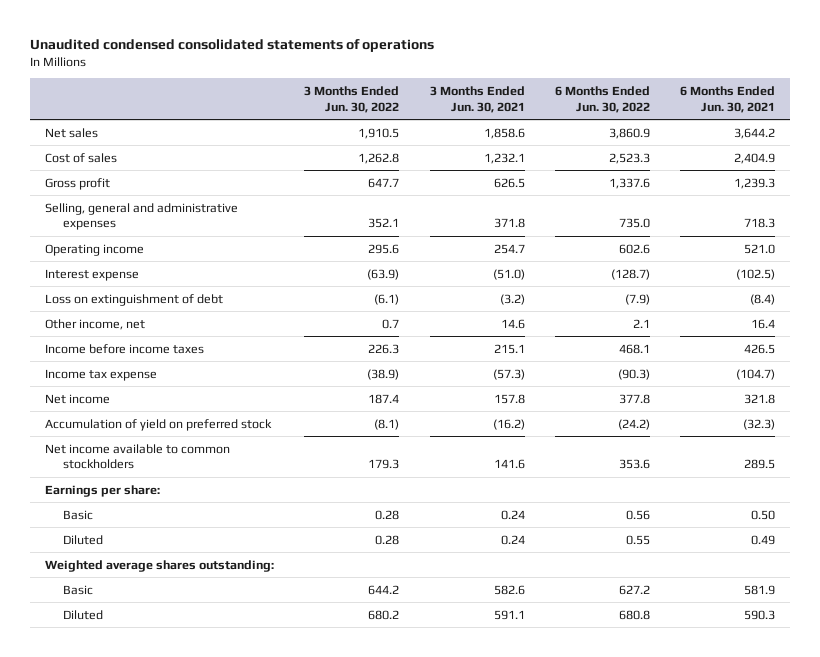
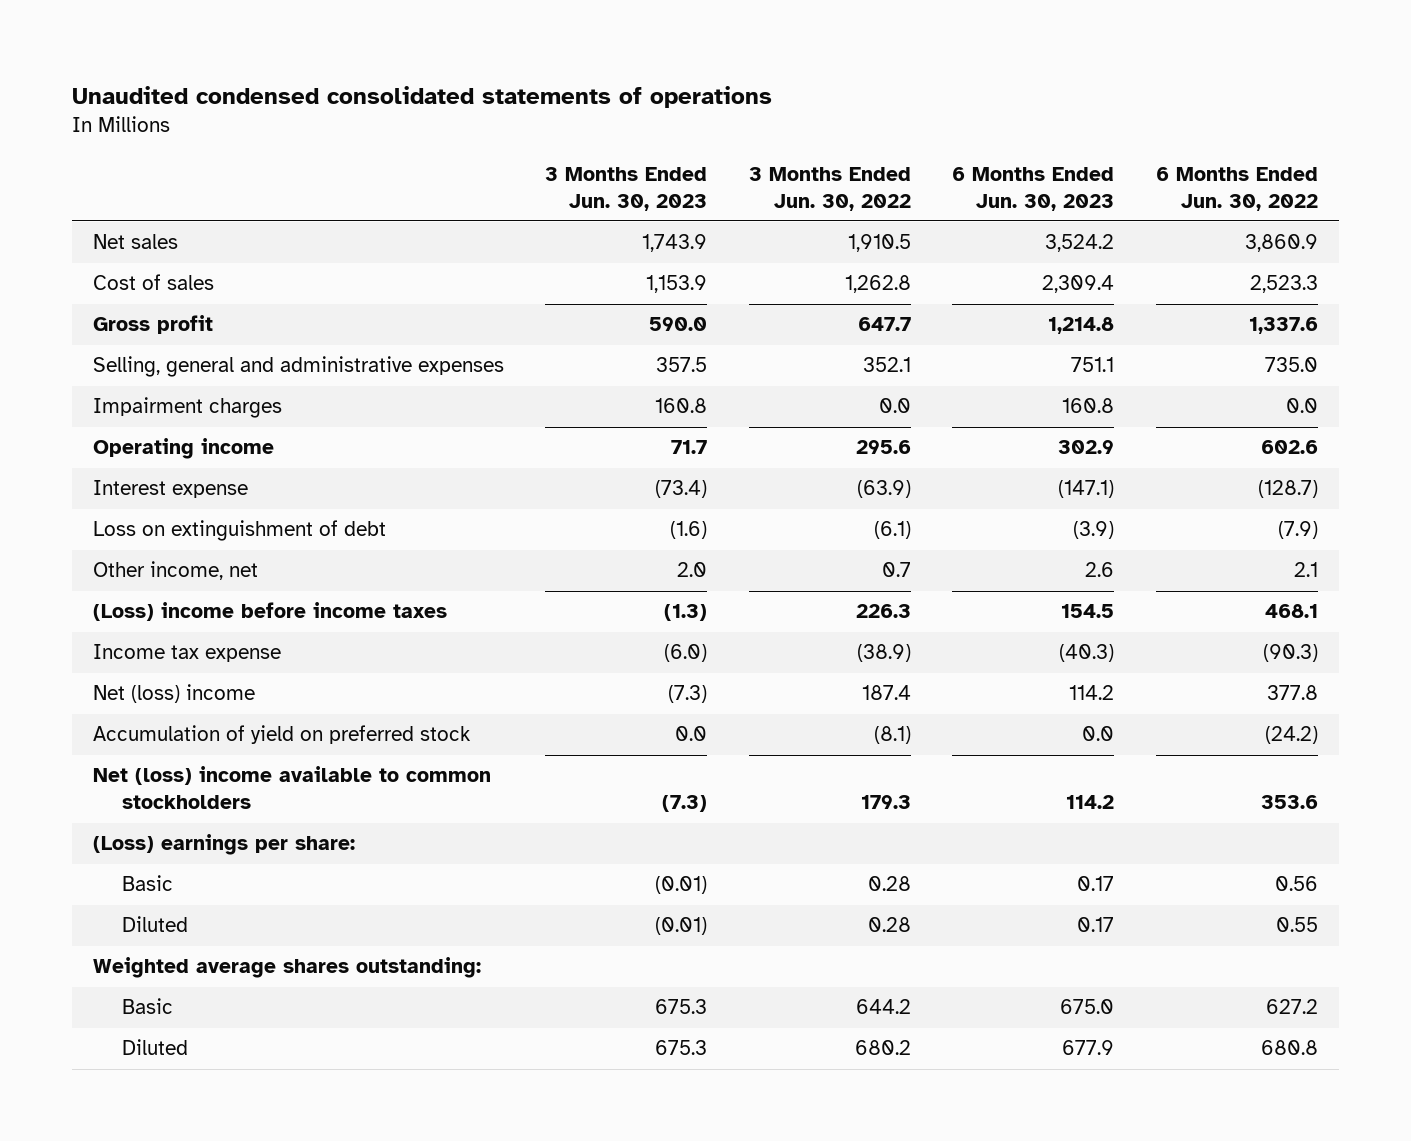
[429,85,525,113] 3 Months Ended Jun. 30, 2021 -> none
[679,85,775,113] 6 Months Ended Jun. 30, 2021 -> none
none -> [545,166,708,211] 3 Months Ended Jun. 30, 2023
none -> [952,166,1115,211] 6 Months Ended Jun. 30, 2023
none -> [92,397,282,419] Impairment charges
[45,343,205,354] Income before income taxes -> [92,602,447,622] (Loss) income before income taxes
[45,393,111,404] Net income -> [92,684,255,704] Net (loss) income
[45,443,231,470] Net income available to common stockholders -> [92,766,491,810] Net (loss) income available to common stockholders
[45,484,161,497] Earnings per share: -> [92,834,355,856] (Loss) earnings per share:

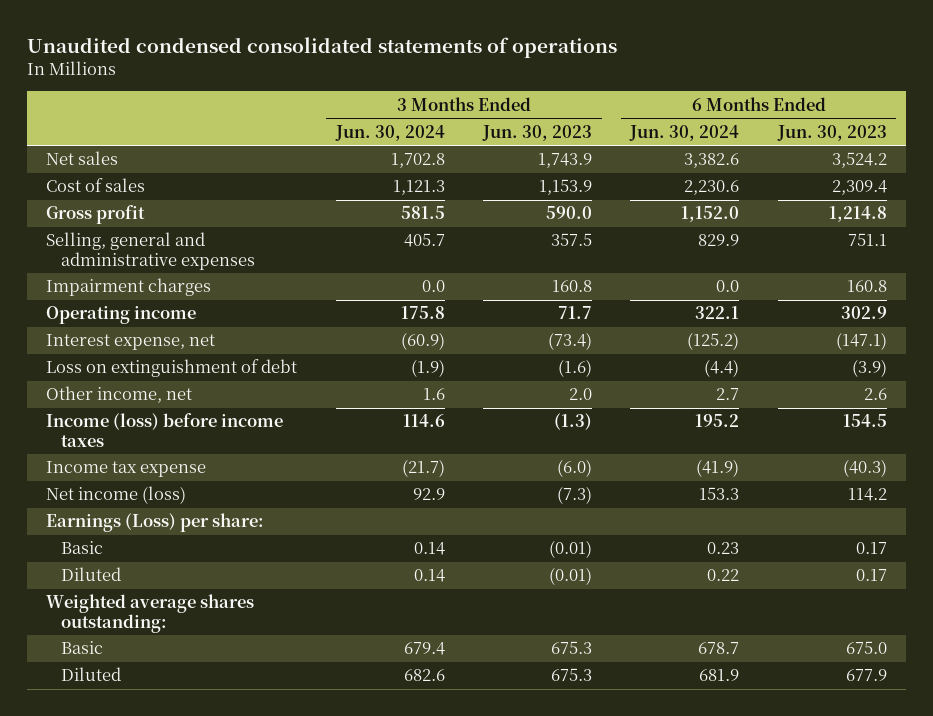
[748,166,911,211] 3 Months Ended Jun. 30, 2022 -> none
[1155,166,1318,211] 6 Months Ended Jun. 30, 2022 -> none
none -> [334,124,445,141] Jun. 30, 2024
none -> [629,124,740,141] Jun. 30, 2024
[92,480,248,499] Interest expense -> [46,334,216,351] Interest expense, net
[92,602,447,622] (Loss) income before income taxes -> [46,413,284,447] Income (loss) before income taxes
[92,725,471,745] Accumulation of yield on preferred stock -> none
[92,766,491,810] Net (loss) income available to common stockholders -> none
[92,684,255,704] Net (loss) income -> [46,486,187,505] Net income (loss)
[92,834,355,856] (Loss) earnings per share: -> [46,513,265,533] Earnings (Loss) per share:

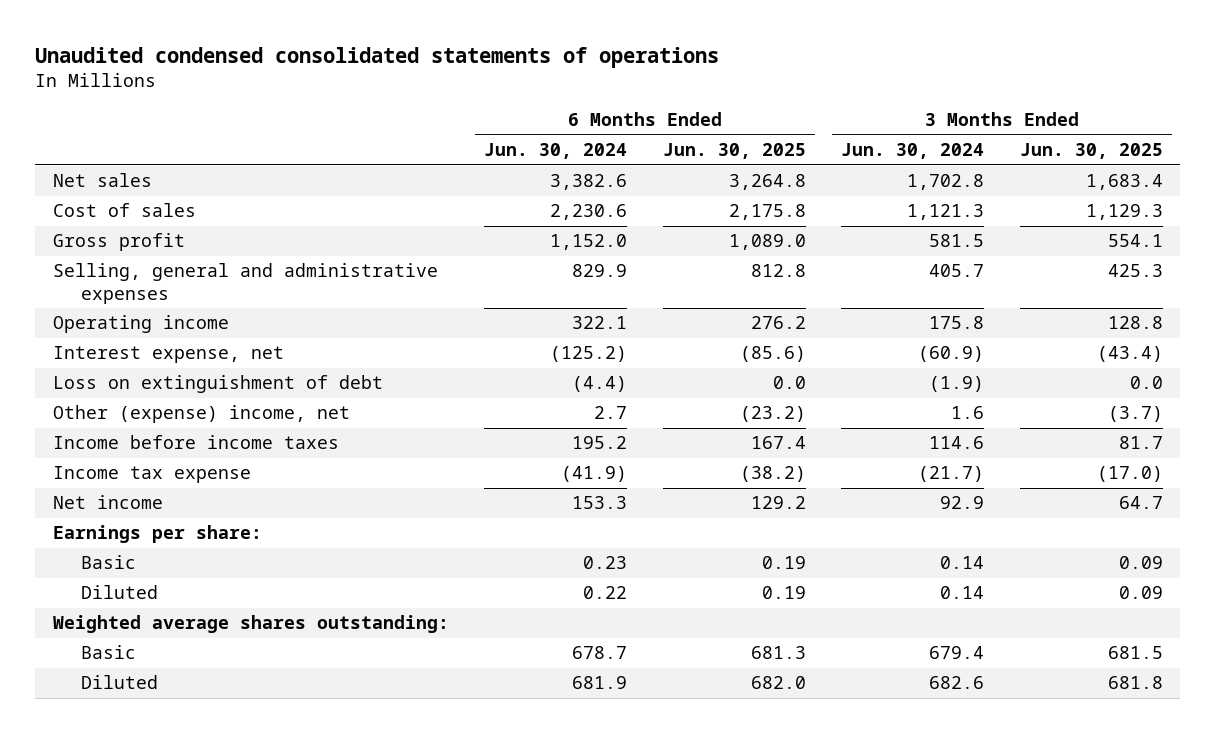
[482,124,593,141] Jun. 30, 2023 -> none
[776,124,887,141] Jun. 30, 2023 -> none
none -> [662,143,806,160] Jun. 30, 2025
none -> [1019,143,1163,160] Jun. 30, 2025
[46,278,212,297] Impairment charges -> none
[46,386,193,404] Other income, net -> [52,405,350,424] Other (expense) income, net
[46,413,284,447] Income (loss) before income taxes -> [52,435,339,450] Income before income taxes
[46,486,187,505] Net income (loss) -> [52,495,163,510] Net income
[46,513,265,533] Earnings (Loss) per share: -> [52,525,262,544] Earnings per share:

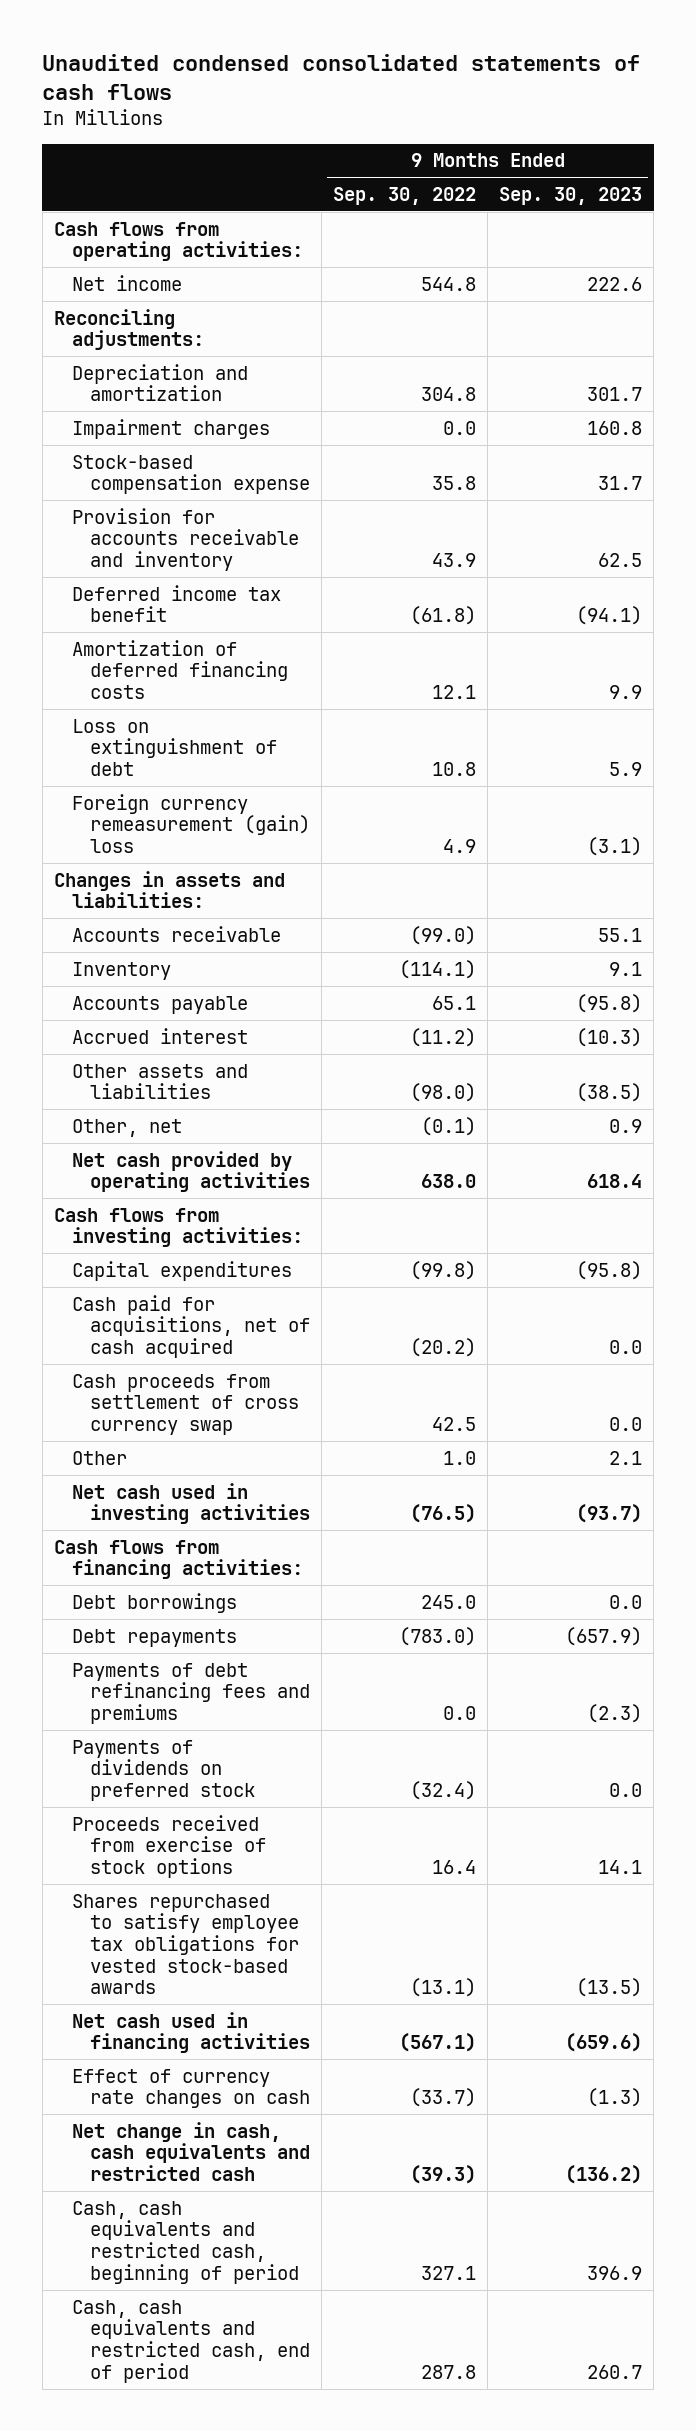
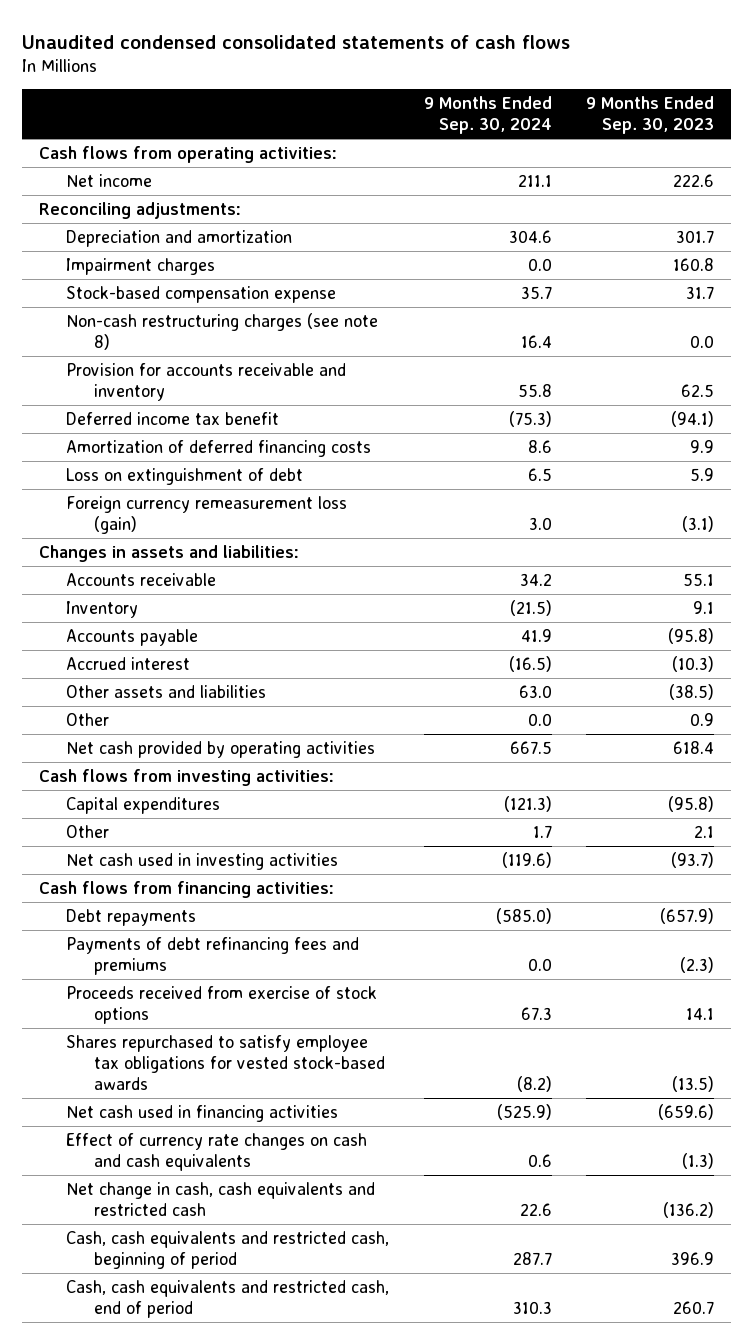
[332,186,476,205] Sep. 30, 2022 -> none
none -> [423,96,552,135] 9 Months Ended Sep. 30, 2024
none -> [66,312,379,350] Non-cash restructuring charges (see note 8)
[71,793,310,853] Foreign currency remeasurement (gain) loss -> [66,495,348,534] Foreign currency remeasurement loss (gain)
[71,1118,182,1137] Other, net -> [66,712,110,726] Other
[71,1294,310,1358] Cash paid for acquisitions, net of cash acquired -> none
[71,1373,299,1435] Cash proceeds from settlement of cross currency swap -> none
[71,1592,237,1613] Debt borrowings -> none
[71,1739,255,1801] Payments of dividends on preferred stock -> none
[71,2068,310,2109] Effect of currency rate changes on cash -> [66,1132,368,1171] Effect of currency rate changes on cash and cash equivalents

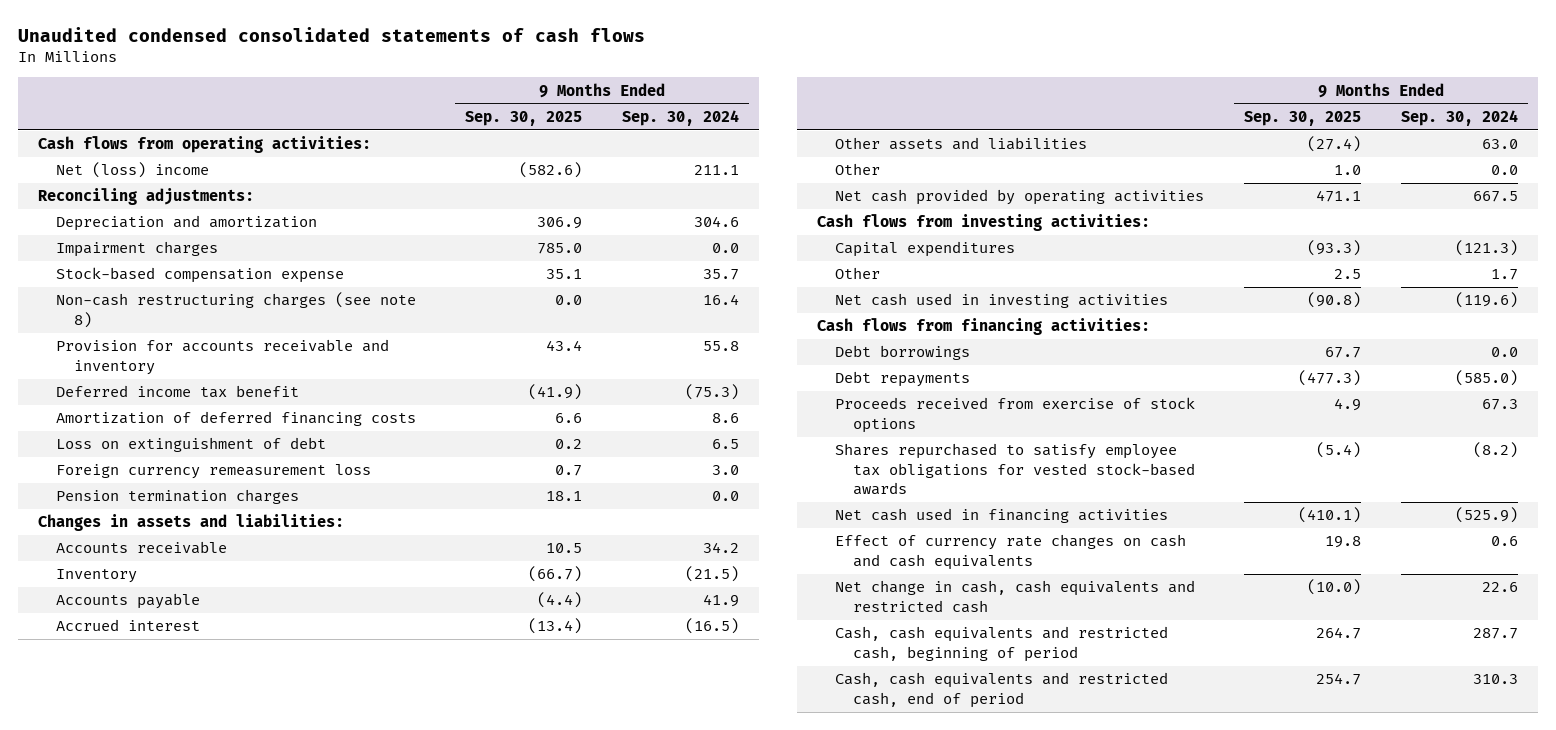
[586,96,715,135] 9 Months Ended Sep. 30, 2023 -> none
none -> [464,110,582,126] Sep. 30, 2025
[66,173,153,187] Net income -> [55,162,209,179] Net (loss) income
[66,495,348,534] Foreign currency remeasurement loss (gain) -> [55,464,371,480] Foreign currency remeasurement loss
none -> [55,489,299,505] Pension termination charges
none -> [834,345,970,361] Debt borrowings
[66,936,360,975] Payments of debt refinancing fees and premiums -> none

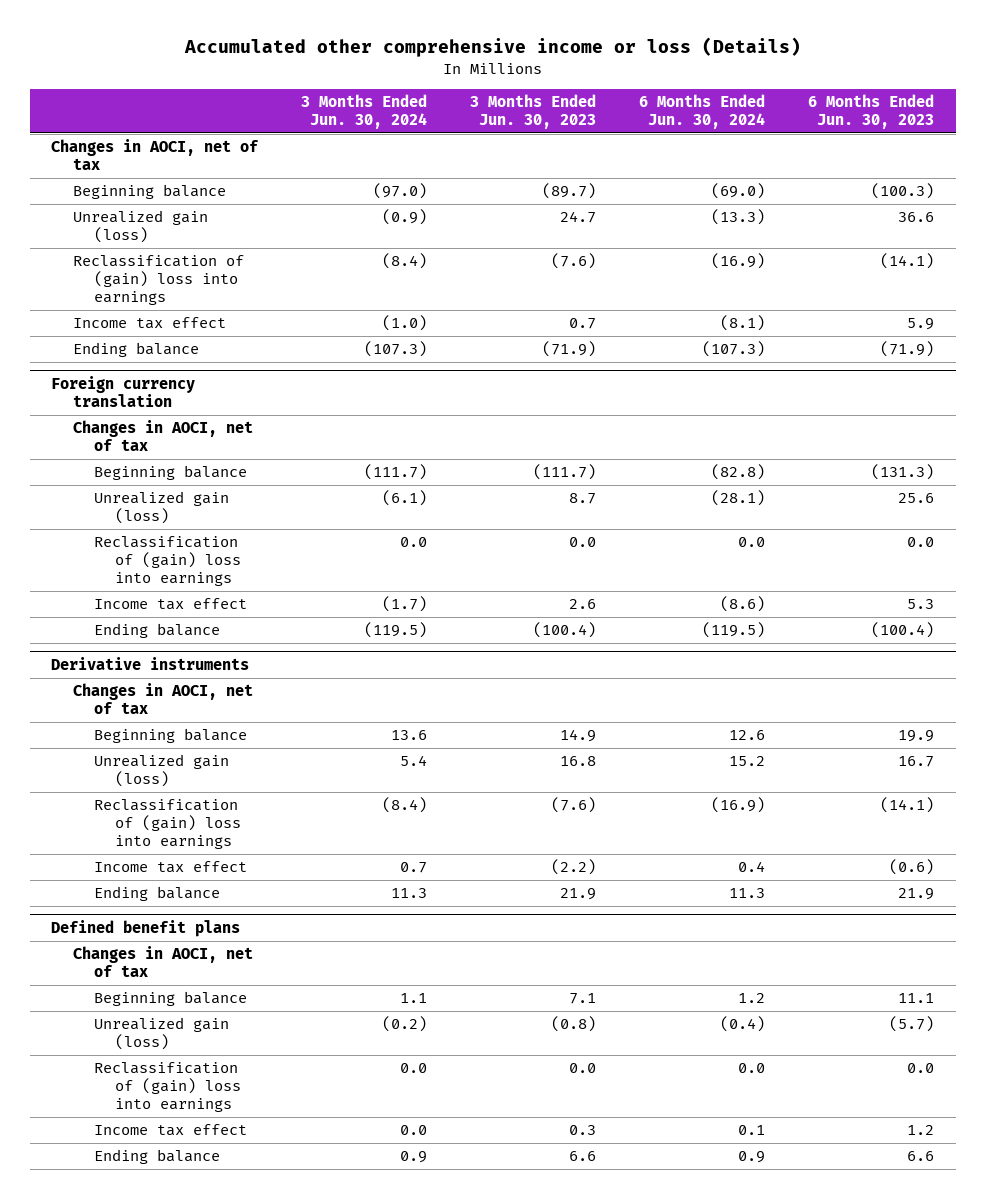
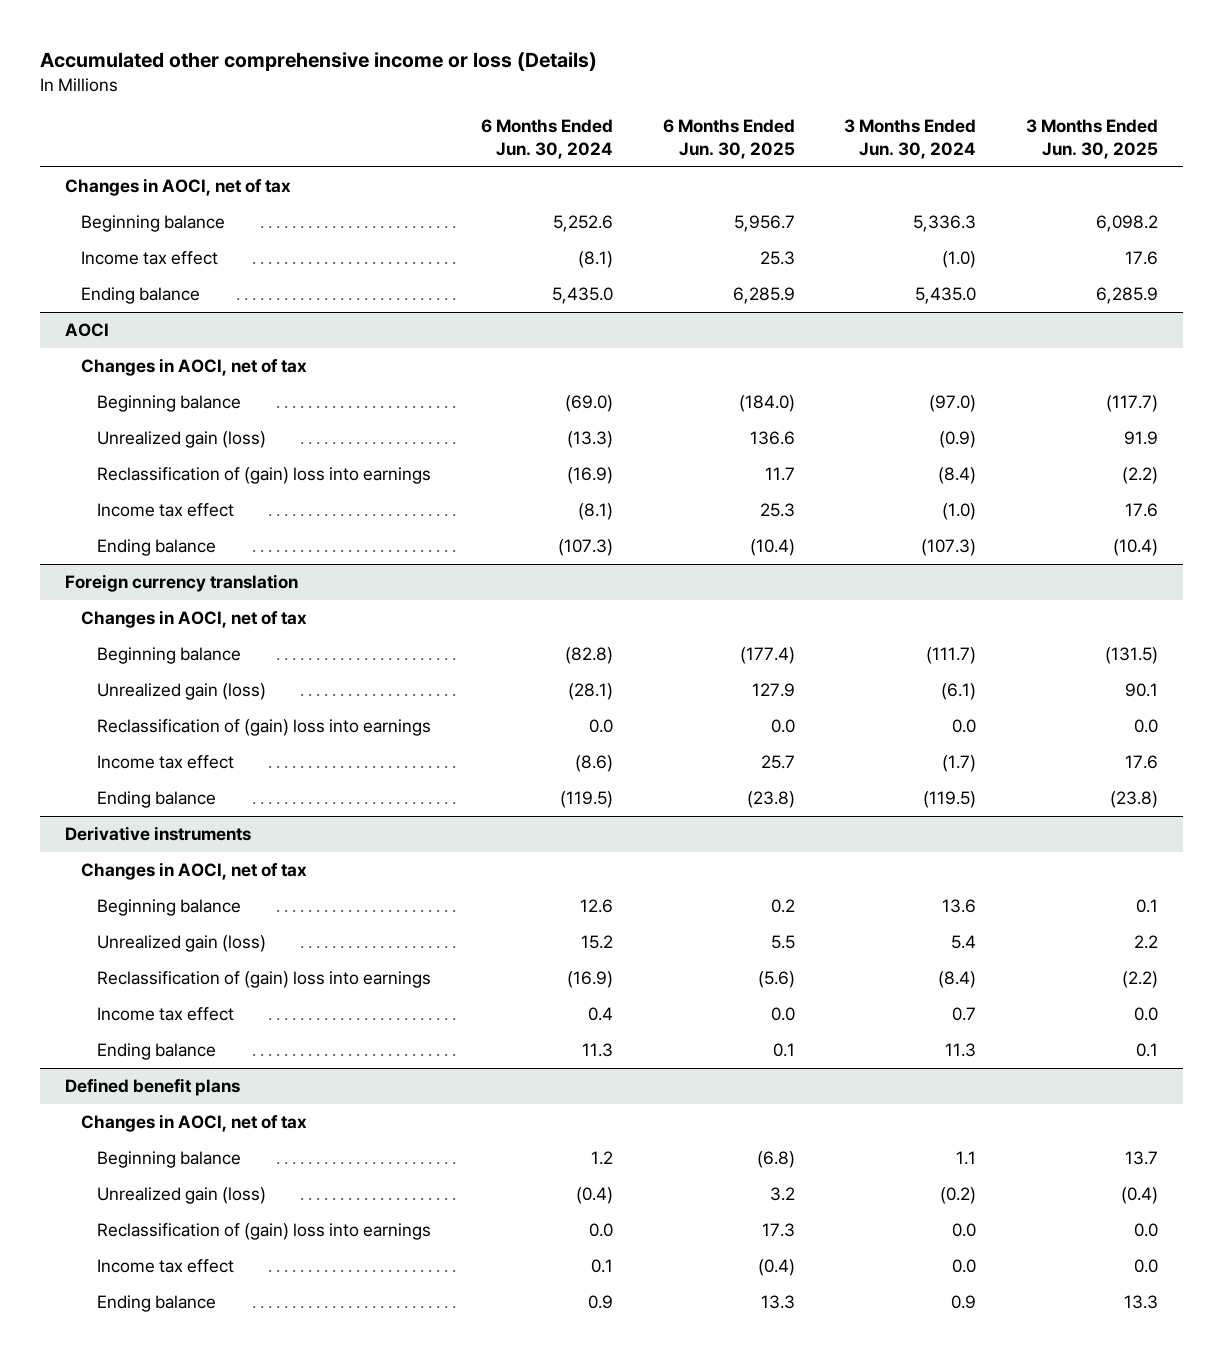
[470,94,597,129] 3 Months Ended Jun. 30, 2023 -> none
[808,94,935,129] 6 Months Ended Jun. 30, 2023 -> none
none -> [662,119,795,160] 6 Months Ended Jun. 30, 2025
none -> [1026,119,1159,160] 3 Months Ended Jun. 30, 2025
none -> [81,215,226,233] Beginning balance
none -> [81,251,219,266] Income tax effect
none -> [81,287,201,305] Ending balance
none -> [64,323,109,338] AOCI
none -> [81,358,308,377] Changes in AOCI, net of tax

